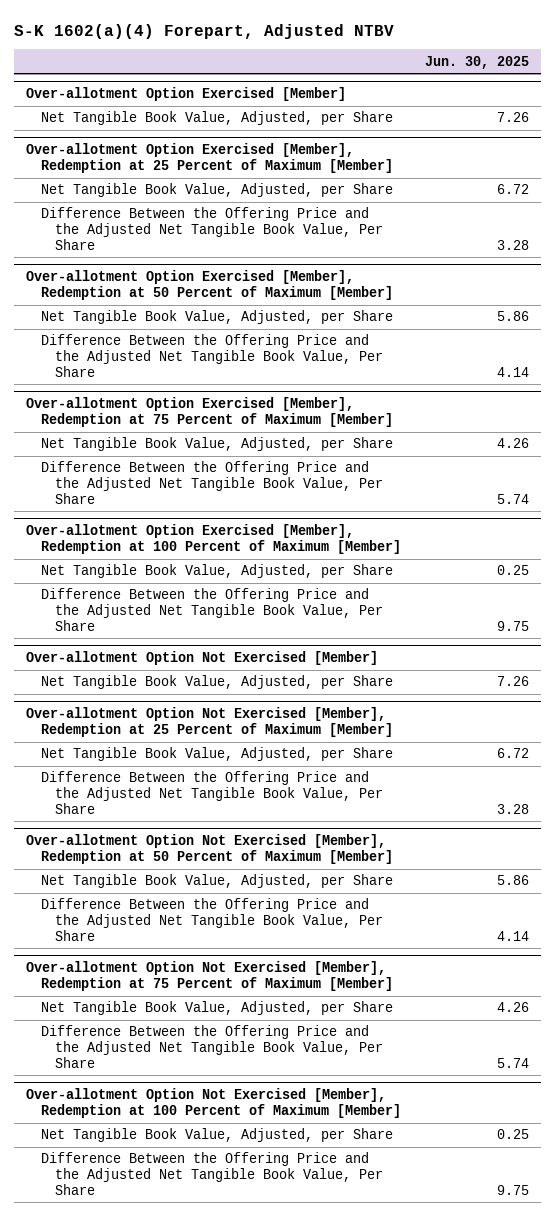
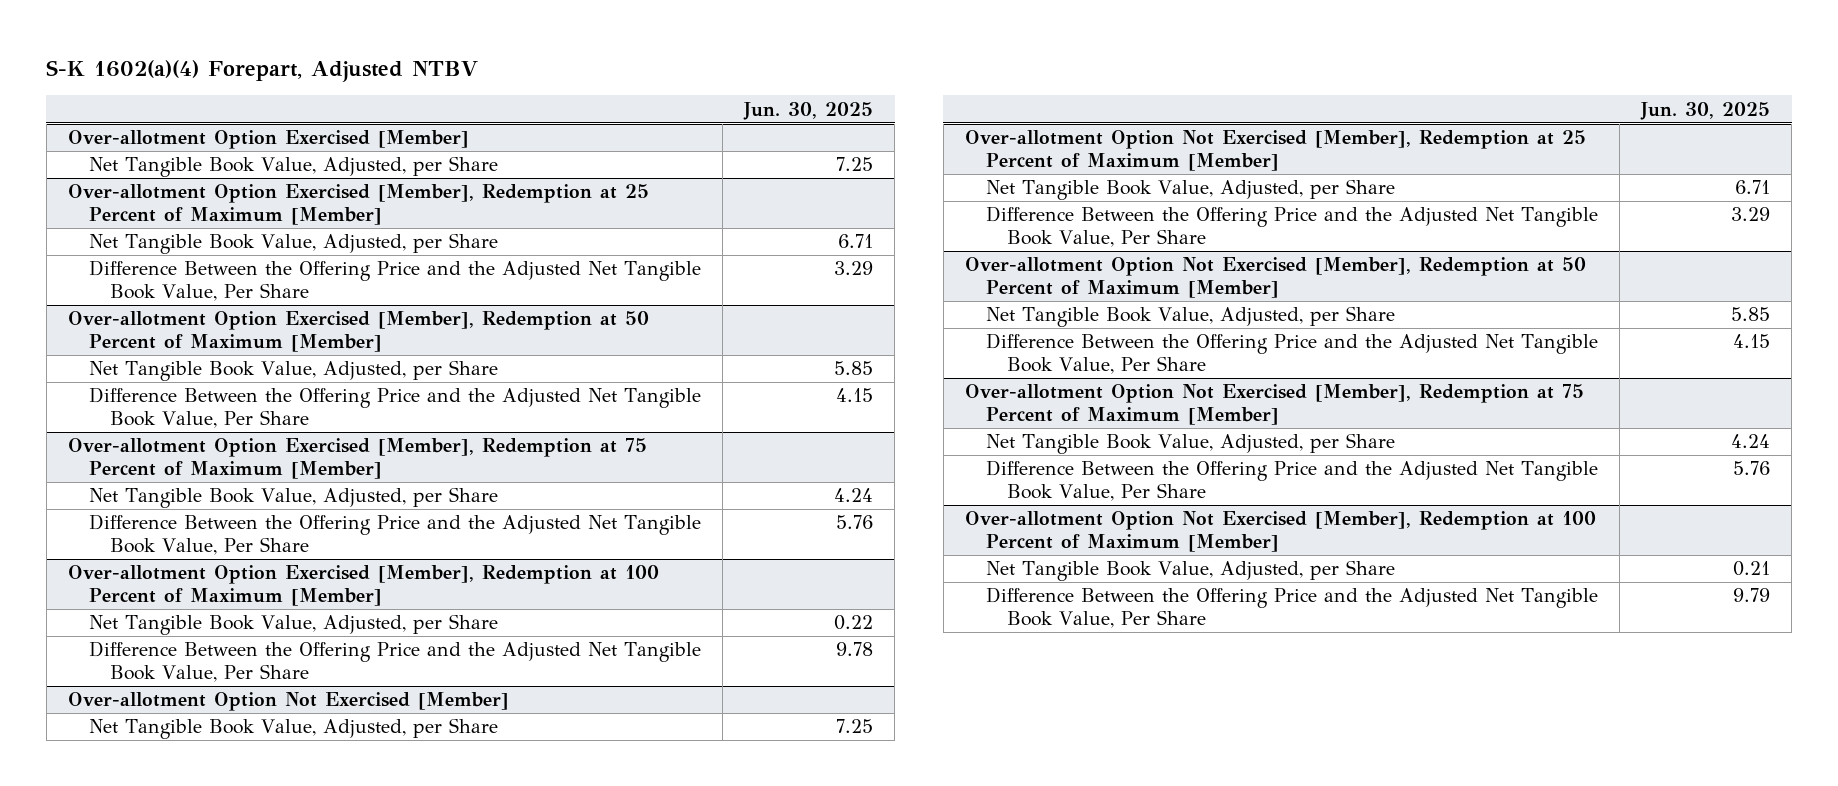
[497,112,530,123] 7.26 -> [836,157,874,172] 7.25
[497,184,530,195] 6.72 -> [838,234,874,249] 6.71
[497,240,530,251] 3.28 -> [834,261,874,276] 3.29
[497,311,530,322] 5.86 -> [834,361,874,376] 5.85
[497,367,530,378] 4.14 -> [836,388,874,403] 4.15
[497,438,530,449] 4.26 -> [834,488,874,503] 4.24
[497,494,530,505] 5.74 -> [836,515,874,530] 5.76
[497,565,530,576] 0.25 -> [834,615,874,631] 0.22
[497,621,530,632] 9.75 -> [836,642,874,657] 9.78
[497,676,530,687] 7.26 -> [836,719,874,734] 7.25
[497,748,530,759] 6.72 -> [1735,180,1771,195] 6.71
[497,804,530,815] 3.28 -> [1731,207,1771,222] 3.29
[497,875,530,886] 5.86 -> [1731,307,1771,322] 5.85
[497,931,530,942] 4.14 -> [1733,334,1771,349] 4.15
[497,1002,530,1013] 4.26 -> [1731,434,1771,449] 4.24
[497,1058,530,1069] 5.74 -> [1733,461,1771,476] 5.76
[497,1129,530,1140] 0.25 -> [1733,561,1771,577] 0.21
[497,1185,530,1196] 9.75 -> [1733,588,1771,603] 9.79

